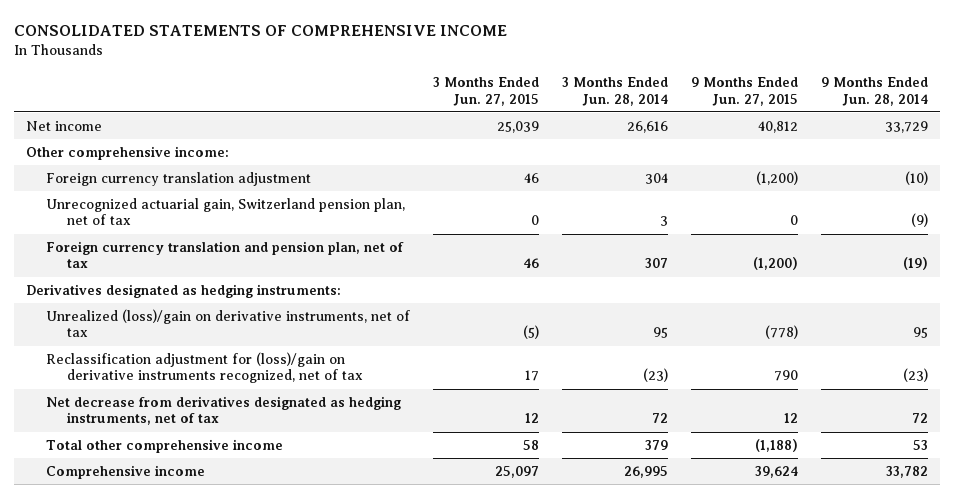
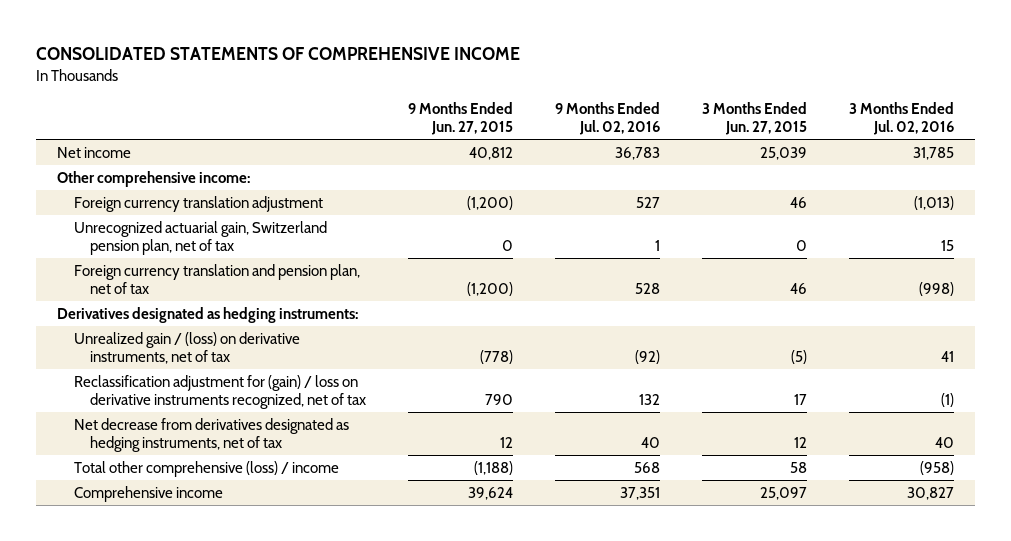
[562,77,669,106] 3 Months Ended Jun. 28, 2014 -> none
[821,77,929,106] 9 Months Ended Jun. 28, 2014 -> none
none -> [555,101,661,136] 9 Months Ended Jul. 02, 2016
none -> [848,101,954,136] 3 Months Ended Jul. 02, 2016
[46,309,411,338] Unrealized (loss)/gain on derivative instruments, net of tax -> [73,331,300,365] Unrealized gain / (loss) on derivative instruments, net of tax
[46,352,364,384] Reclassification adjustment for (loss)/gain on derivative instruments recognized, net of tax -> [73,374,367,410] Reclassification adjustment for (gain) / loss on derivative instruments recognized, net of tax
[46,439,284,454] Total other comprehensive income -> [73,460,339,477] Total other comprehensive (loss) / income

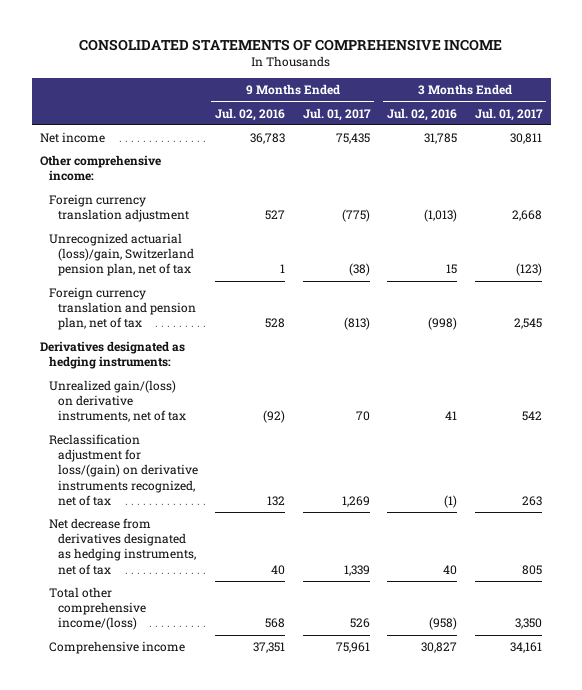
[408,101,514,136] 9 Months Ended Jun. 27, 2015 -> none
[701,101,807,136] 3 Months Ended Jun. 27, 2015 -> none
none -> [302,107,371,121] Jul. 01, 2017
none -> [475,107,544,121] Jul. 01, 2017
[73,220,327,256] Unrecognized actuarial gain, Switzerland pension plan, net of tax -> [49,232,194,277] Unrecognized actuarial (loss)/gain, Switzerland pension plan, net of tax
[73,331,300,365] Unrealized gain / (loss) on derivative instruments, net of tax -> [49,379,186,423] Unrealized gain/(loss) on derivative instruments, net of tax
[73,374,367,410] Reclassification adjustment for (gain) / loss on derivative instruments recognized, net of tax -> [49,433,198,506] Reclassification adjustment for loss/(gain) on derivative instruments recognized, net of tax
[73,460,339,477] Total other comprehensive (loss) / income -> [49,586,146,631] Total other comprehensive income/(loss)

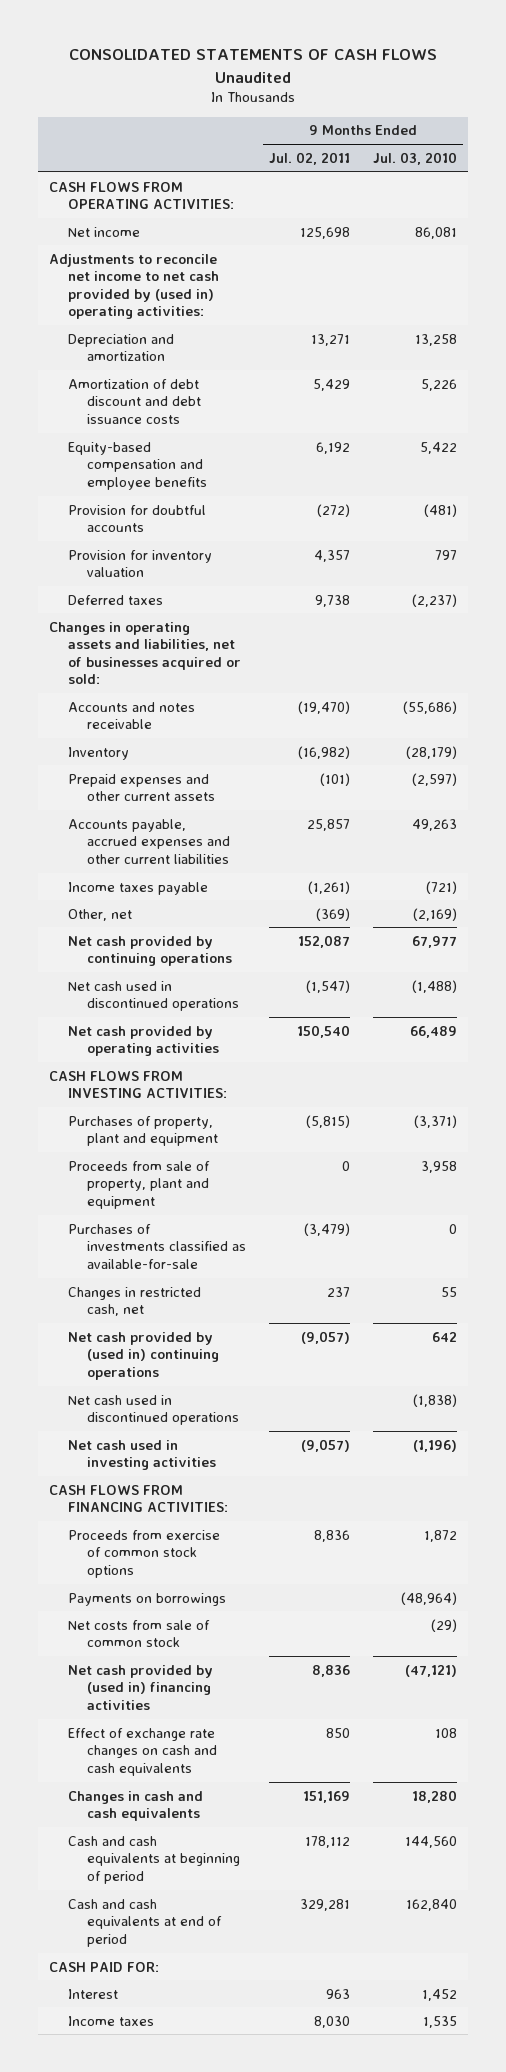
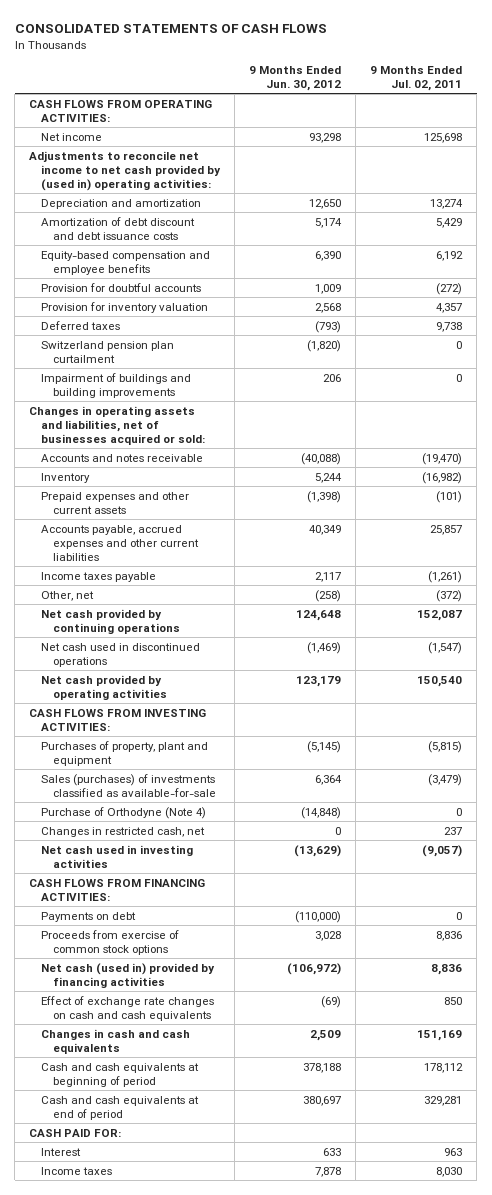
[69,49,438,83] CONSOLIDATED STATEMENTS OF CASH FLOWS Unaudited -> [14,23,327,33] CONSOLIDATED STATEMENTS OF CASH FLOWS
[372,151,457,165] Jul. 03, 2010 -> none
none -> [249,65,342,92] 9 Months Ended Jun. 30, 2012
[310,333,350,346] 13,271 -> [430,198,464,209] 13,274
none -> [41,340,175,363] Switzerland pension plan curtailment
none -> [41,372,192,398] Impairment of buildings and building improvements
[315,907,350,921] (369) -> [436,589,463,602] (372)
[68,1160,211,1209] Proceeds from sale of property, plant and equipment -> none
[68,1223,246,1269] Purchases of investments classified as available-for-sale -> [41,773,217,797] Sales (purchases) of investments classified as available-for-sale
none -> [41,806,207,819] Purchase of Orthodyne (Note 4)
[68,1331,219,1380] Net cash provided by (used in) continuing operations -> none
[68,1394,239,1426] Net cash used in discontinued operations -> none
none -> [41,911,137,922] Payments on debt
[68,1592,227,1606] Payments on borrowings -> none
[68,1619,211,1648] Net costs from sale of common stock -> none
[68,1664,214,1710] Net cash provided by (used in) financing activities -> [41,962,216,988] Net cash (used in) provided by financing activities

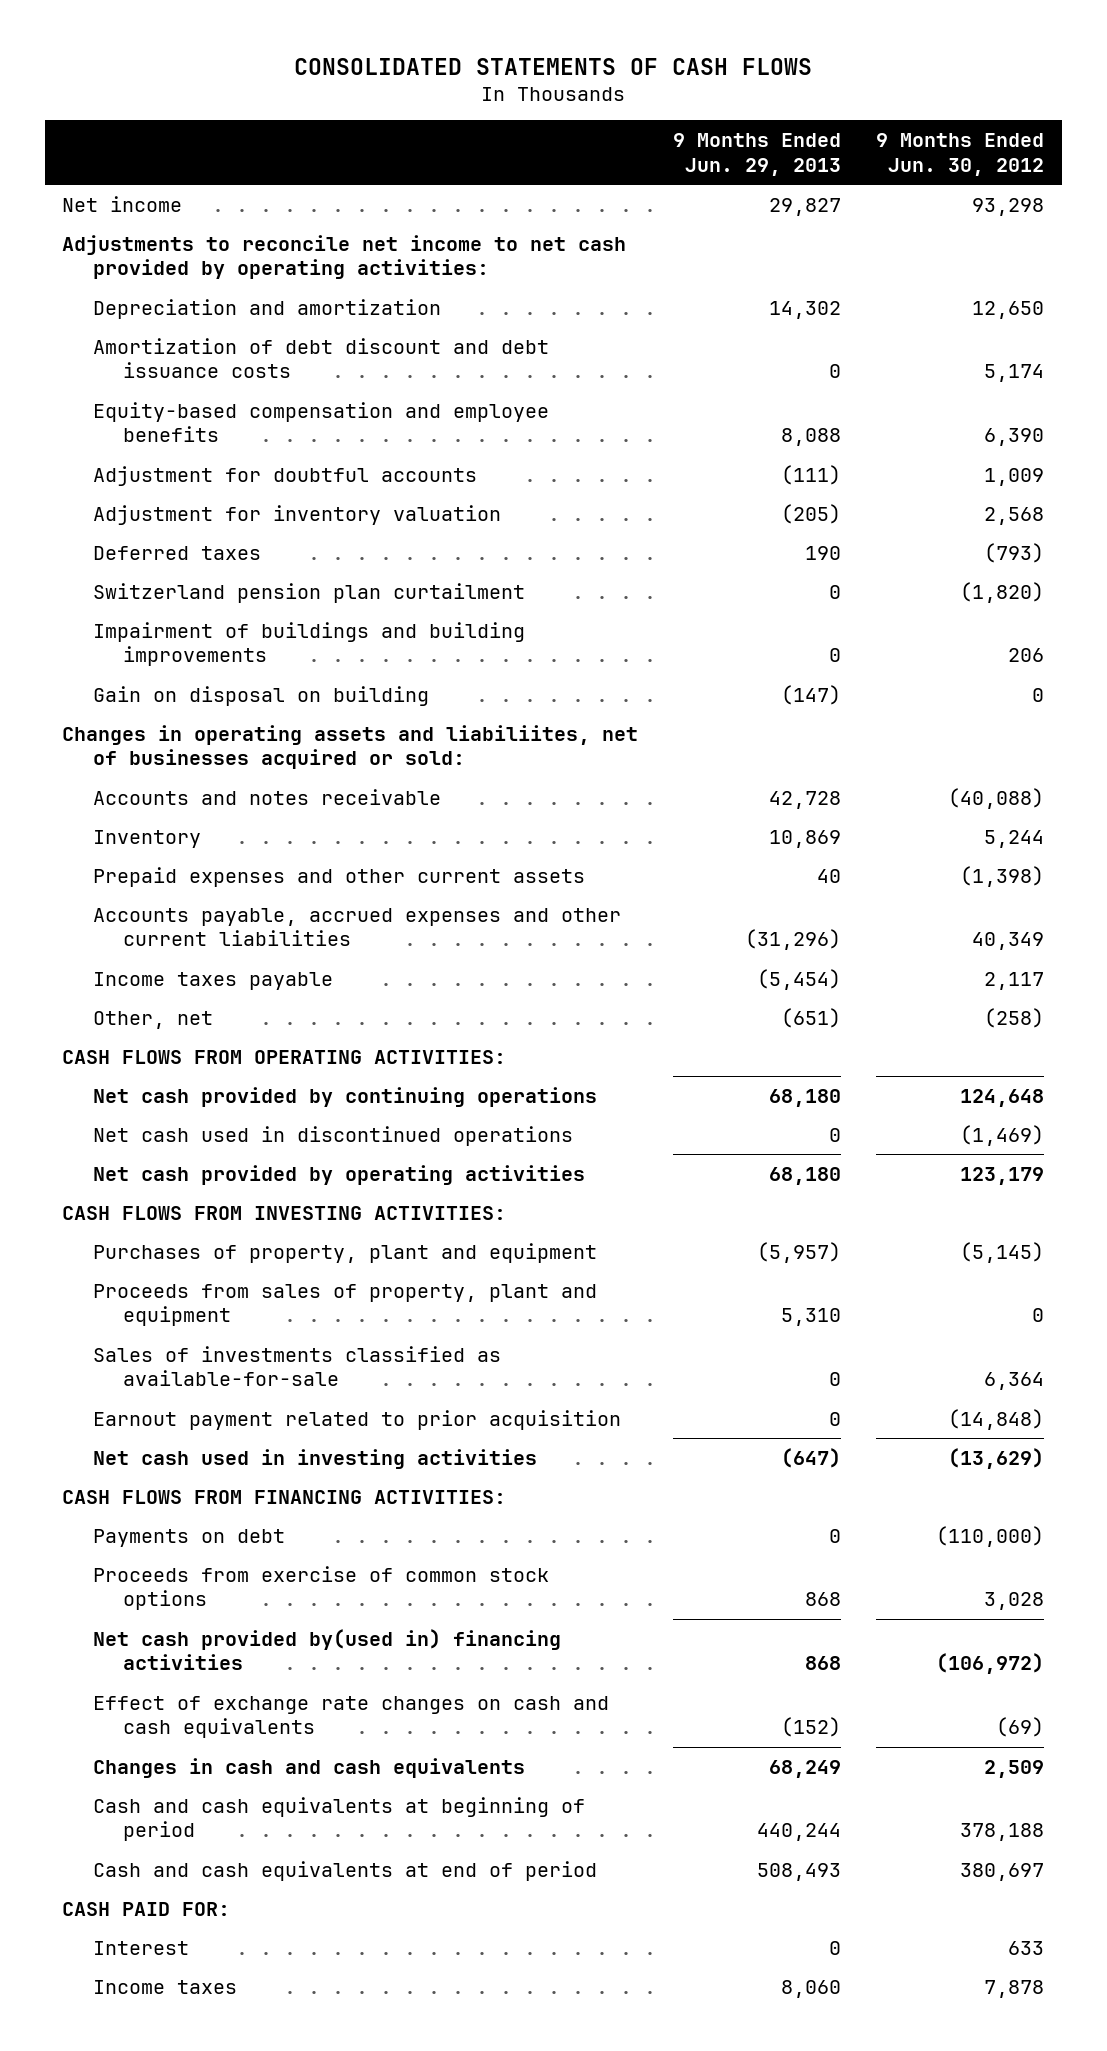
[370,65,463,92] 9 Months Ended Jul. 02, 2011 -> none
none -> [673,132,842,176] 9 Months Ended Jun. 29, 2013
[29,150,222,192] Adjustments to reconcile net income to net cash provided by (used in) operating activities: -> [62,234,627,280] Adjustments to reconcile net income to net cash provided by operating activities:
[41,282,202,292] Provision for doubtful accounts -> [92,465,477,486] Adjustment for doubtful accounts
[41,301,209,313] Provision for inventory valuation -> [92,504,501,525] Adjustment for inventory valuation
none -> [92,685,429,706] Gain on disposal on building
[29,405,206,446] Changes in operating assets and liabilities, net of businesses acquired or sold: -> [62,724,639,770] Changes in operating assets and liabiliites, net of businesses acquired or sold:
[29,99,213,122] CASH FLOWS FROM OPERATING ACTIVITIES: -> [62,1049,507,1064] CASH FLOWS FROM OPERATING ACTIVITIES:
[41,826,206,837] Changes in restricted cash, net -> none
none -> [92,1283,597,1327] Proceeds from sales of property, plant and equipment
[41,773,217,797] Sales (purchases) of investments classified as available-for-sale -> [92,1345,501,1387] Sales of investments classified as available-for-sale
[41,806,207,819] Purchase of Orthodyne (Note 4) -> [92,1409,621,1430] Earnout payment related to prior acquisition
[41,962,216,988] Net cash (used in) provided by financing activities -> [92,1628,561,1671] Net cash provided by(used in) financing activities

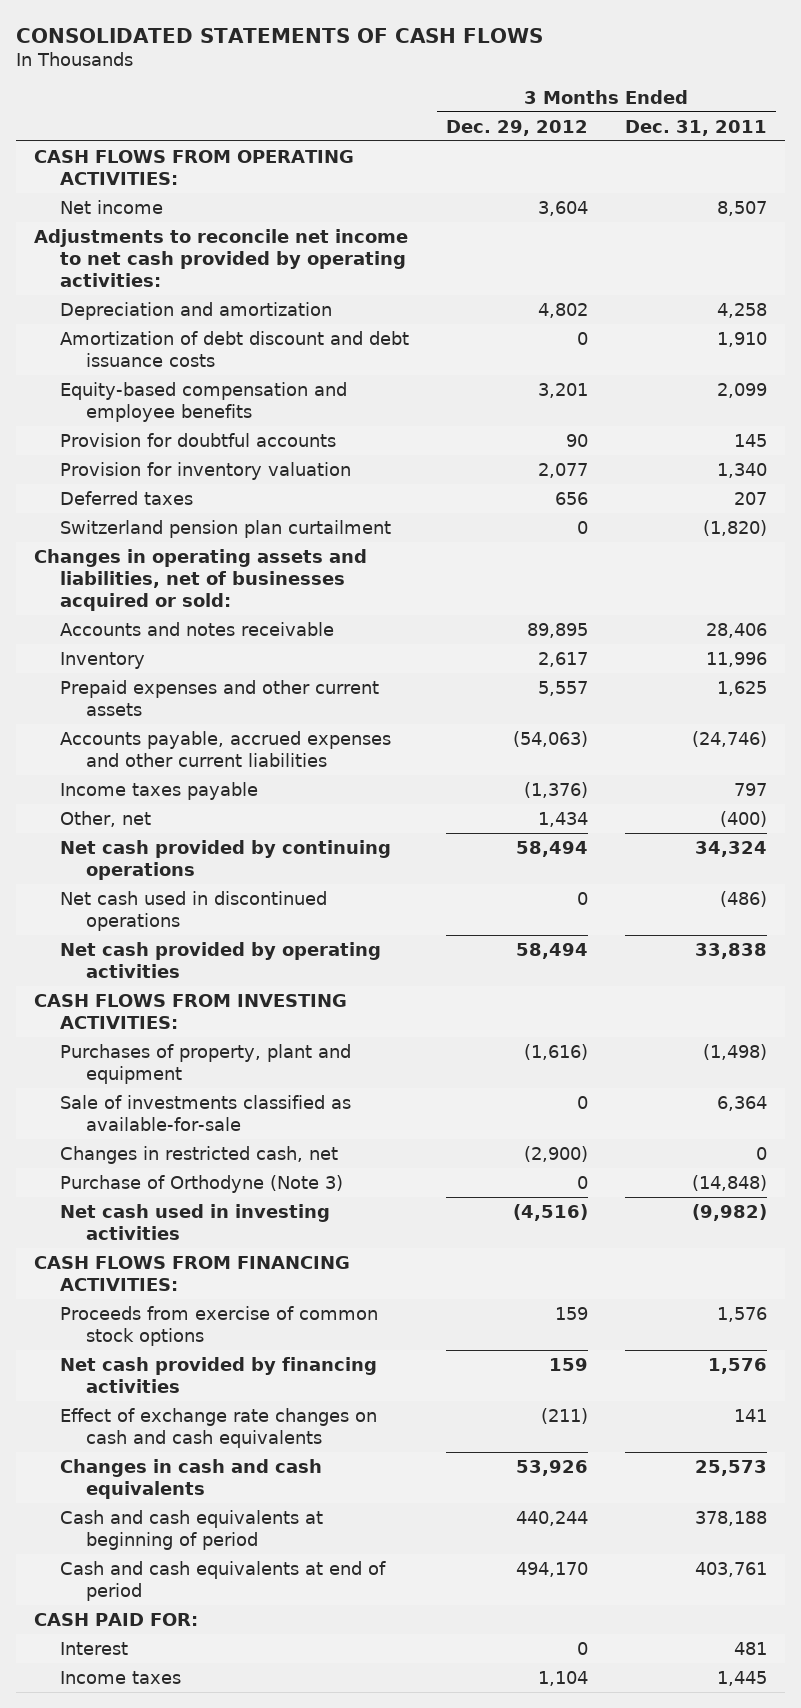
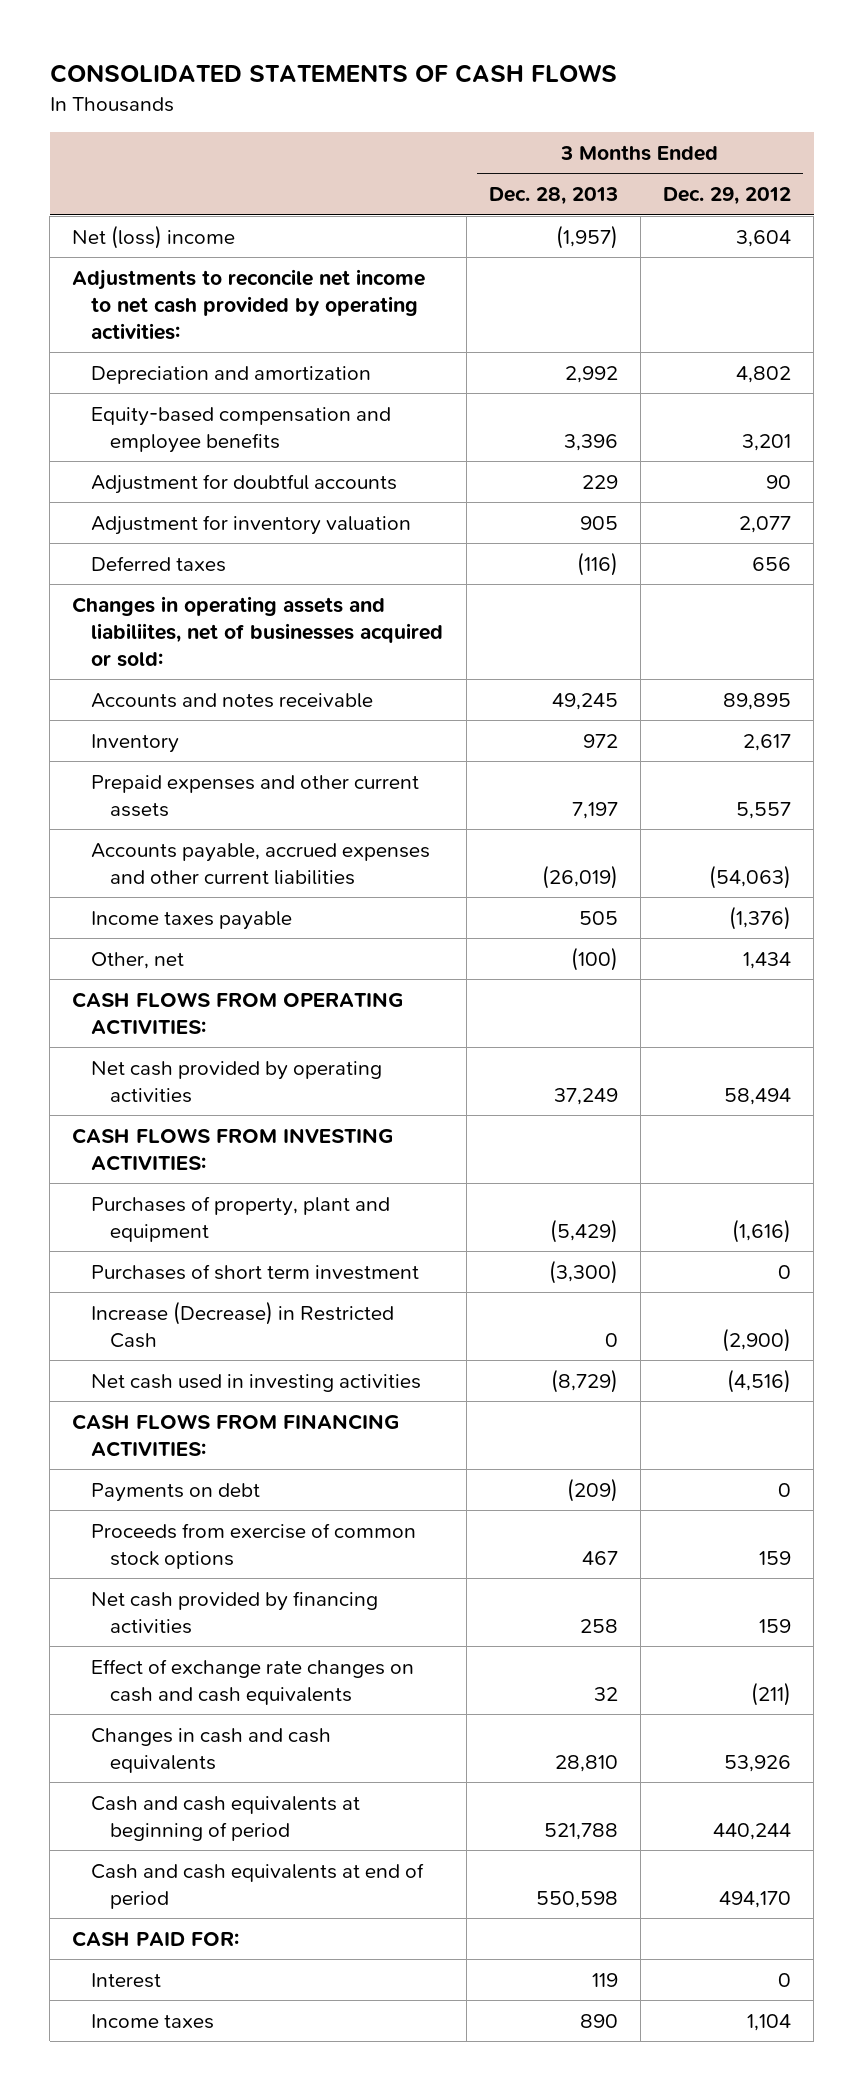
[624,119,767,136] Dec. 31, 2011 -> none
none -> [488,187,618,206] Dec. 28, 2013
[59,199,163,214] Net income -> [72,224,236,249] Net (loss) income
[59,330,409,367] Amortization of debt discount and debt issuance costs -> none
[59,432,336,447] Provision for doubtful accounts -> [91,473,398,494] Adjustment for doubtful accounts
[59,461,351,480] Provision for inventory valuation -> [91,514,412,535] Adjustment for inventory valuation
[59,519,391,538] Switzerland pension plan curtailment -> none
[34,548,368,611] Changes in operating assets and liabilities, net of businesses acquired or sold: -> [72,595,444,668] Changes in operating assets and liabiliites, net of businesses acquired or sold:
[59,839,391,880] Net cash provided by continuing operations -> none
[59,890,327,931] Net cash used in discontinued operations -> none
[34,149,355,185] CASH FLOWS FROM OPERATING ACTIVITIES: -> [72,991,404,1035] CASH FLOWS FROM OPERATING ACTIVITIES:
[59,1174,343,1193] Purchase of Orthodyne (Note 3) -> none
[59,1094,351,1131] Sale of investments classified as available-for-sale -> [91,1263,420,1280] Purchases of short term investment
[59,1145,338,1164] Changes in restricted cash, net -> [91,1300,395,1348] Increase (Decrease) in Restricted Cash
none -> [91,1482,261,1502] Payments on debt

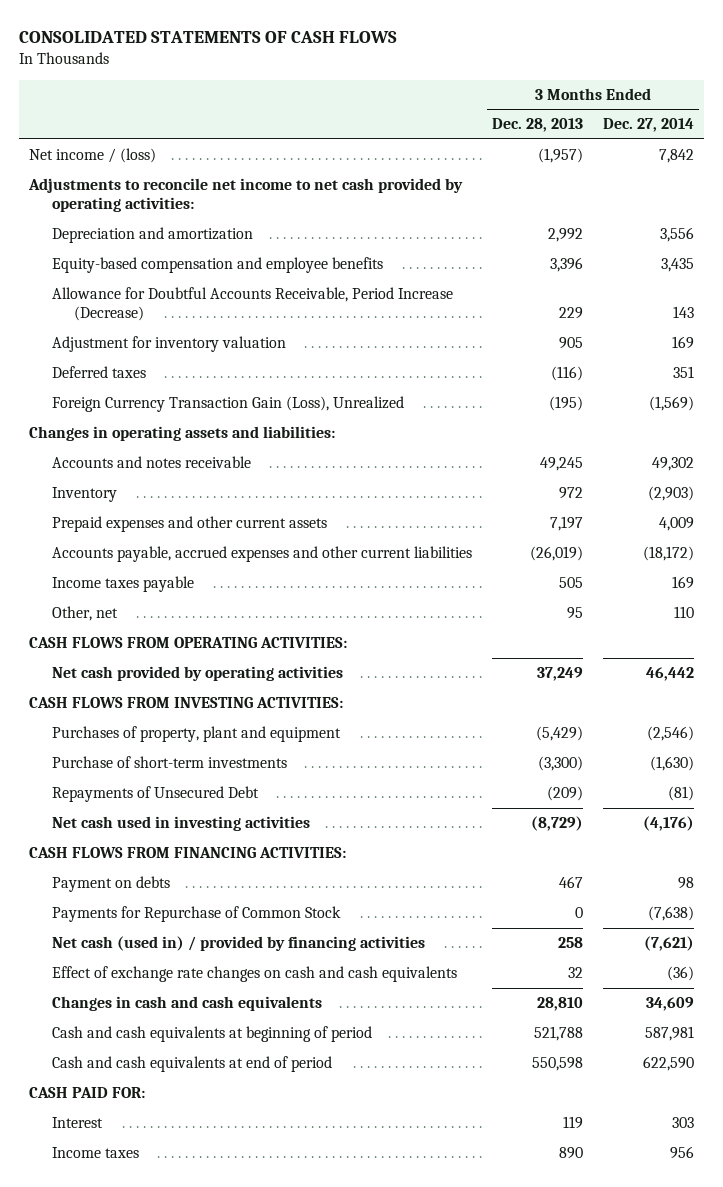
[663,187,792,206] Dec. 29, 2012 -> none
none -> [603,118,695,133] Dec. 27, 2014
[72,224,236,249] Net (loss) income -> [29,148,157,164] Net income / (loss)
[91,473,398,494] Adjustment for doubtful accounts -> [51,287,453,322] Allowance for Doubtful Accounts Receivable, Period Increase (Decrease)
none -> [51,396,404,413] Foreign Currency Transaction Gain (Loss), Unrealized
[72,595,444,668] Changes in operating assets and liabiliites, net of businesses acquired or sold: -> [29,426,336,442] Changes in operating assets and liabilities:
[570,946,618,971] (100) -> [566,607,583,620] 95
[91,1300,395,1348] Increase (Decrease) in Restricted Cash -> none
[91,1263,420,1280] Purchases of short term investment -> [51,756,287,769] Purchase of short-term investments
none -> [51,786,259,803] Repayments of Unsecured Debt
[91,1482,261,1502] Payments on debt -> none
[91,1522,417,1569] Proceeds from exercise of common stock options -> [51,876,170,893] Payment on debts
none -> [51,906,341,923] Payments for Repurchase of Common Stock
[91,1590,379,1634] Net cash provided by financing activities -> [51,936,425,952] Net cash (used in) / provided by financing activities

